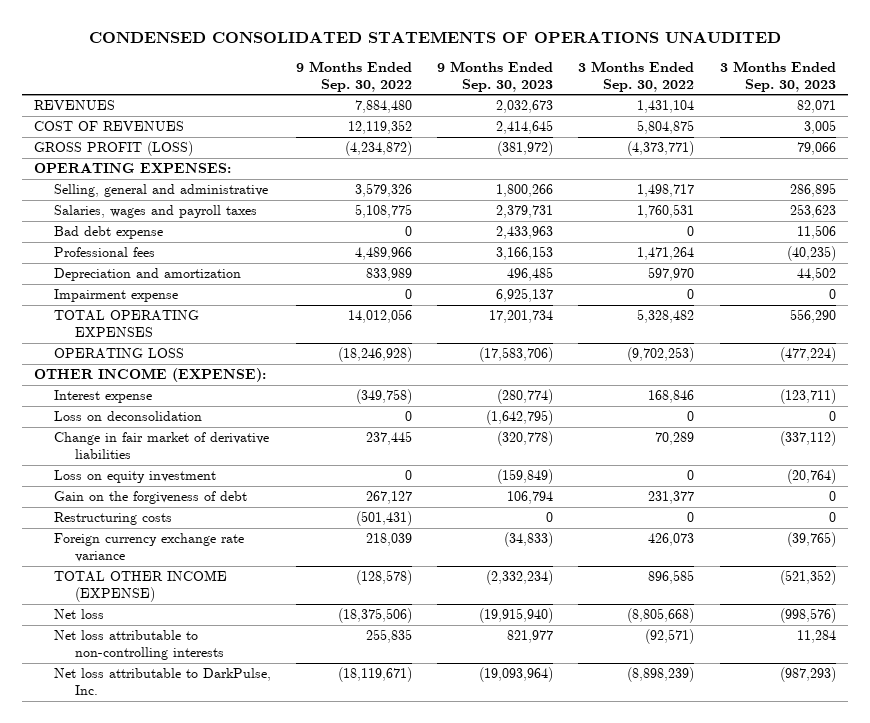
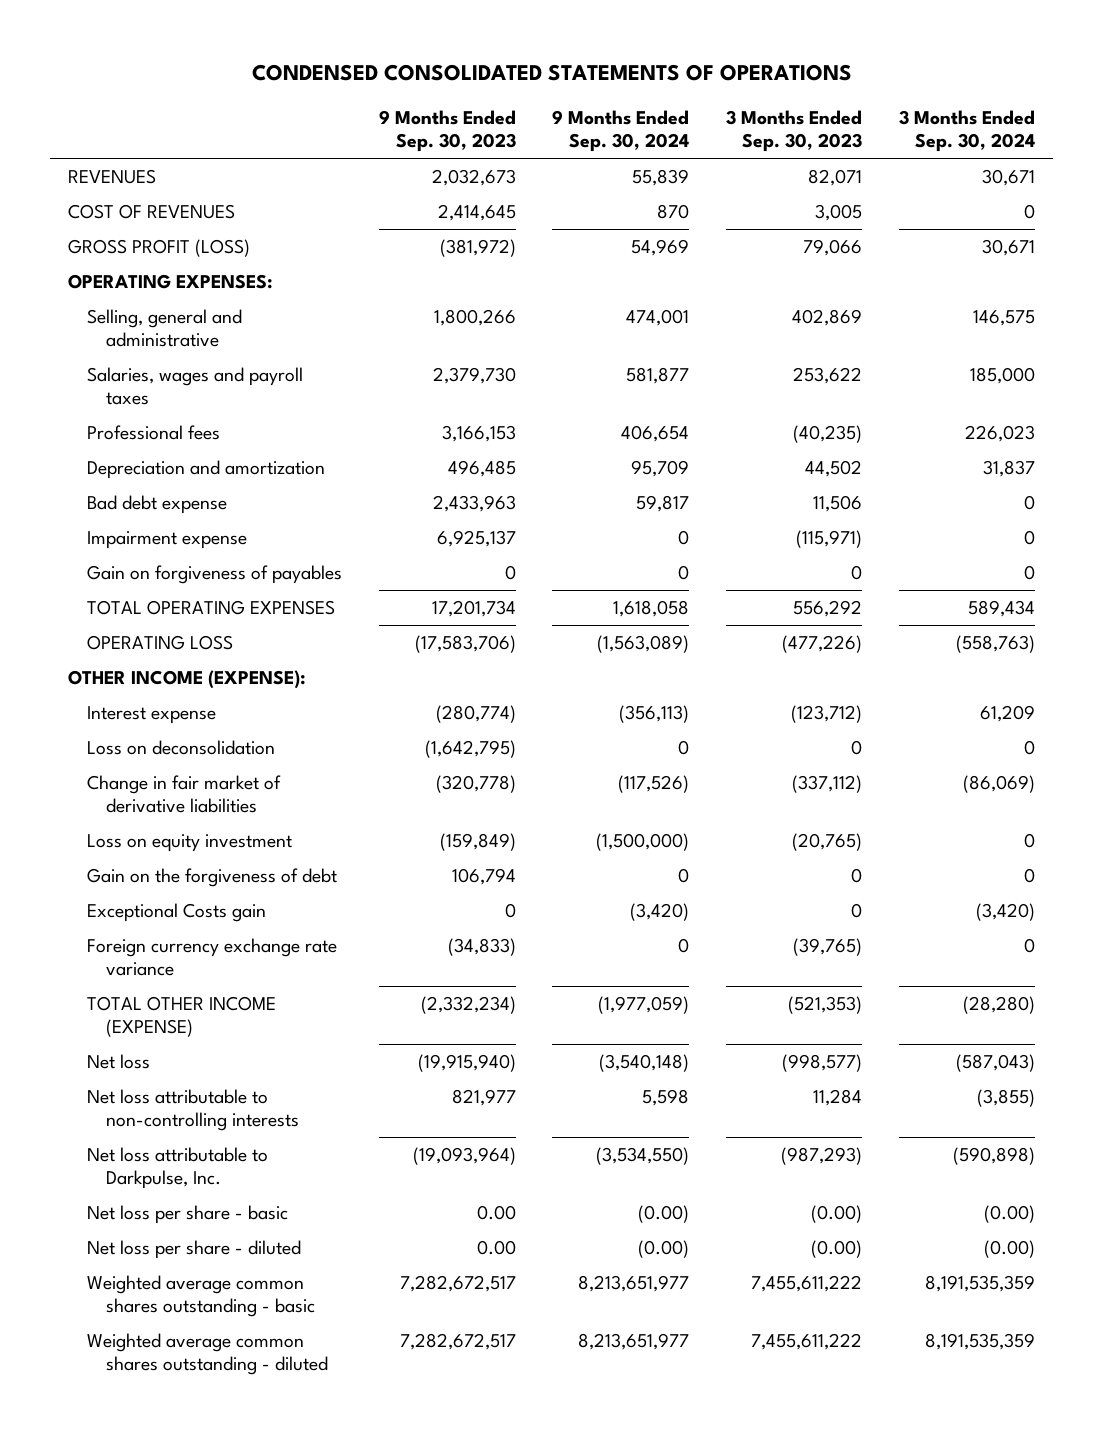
[88,30,781,43] CONDENSED CONSOLIDATED STATEMENTS OF OPERATIONS UNAUDITED -> [251,64,852,82] CONDENSED CONSOLIDATED STATEMENTS OF OPERATIONS
[296,60,413,92] 9 Months Ended Sep. 30, 2022 -> none
[578,60,695,92] 3 Months Ended Sep. 30, 2022 -> none
none -> [552,110,690,153] 9 Months Ended Sep. 30, 2024
none -> [898,110,1035,153] 3 Months Ended Sep. 30, 2024
[789,183,836,198] 286,895 -> [792,308,863,326] 402,869
[496,205,554,219] 2,379,731 -> [432,366,516,384] 2,379,730
[789,204,836,219] 253,623 -> [793,366,863,384] 253,622
[54,226,164,240] Bad debt expense -> [87,494,228,514] Bad debt expense
[828,289,836,300] 0 -> [796,529,863,548] (115,971)
none -> [87,564,343,584] Gain on forgiveness of payables
[789,309,836,324] 556,290 -> [793,599,863,617] 556,292
[779,347,836,363] (477,224) -> [782,634,863,653] (477,226)
[779,389,836,405] (123,711) -> [791,704,863,723] (123,712)
[786,469,836,485] (20,764) -> [792,832,863,851] (20,765)
[54,512,173,526] Restructuring costs -> none
none -> [87,902,267,922] Exceptional Costs gain
[779,570,836,586] (521,352) -> [788,995,863,1014] (521,353)
[779,608,836,624] (998,576) -> [782,1053,863,1072] (998,577)
[54,668,272,696] Net loss attributable to DarkPulse, Inc. -> [87,1146,269,1190] Net loss attributable to Darkpulse, Inc.
none -> [87,1204,289,1224] Net loss per share - basic
none -> [87,1239,302,1259] Net loss per share - diluted
none -> [87,1274,315,1318] Weighted average common shares outstanding - basic
none -> [87,1332,328,1376] Weighted average common shares outstanding - diluted

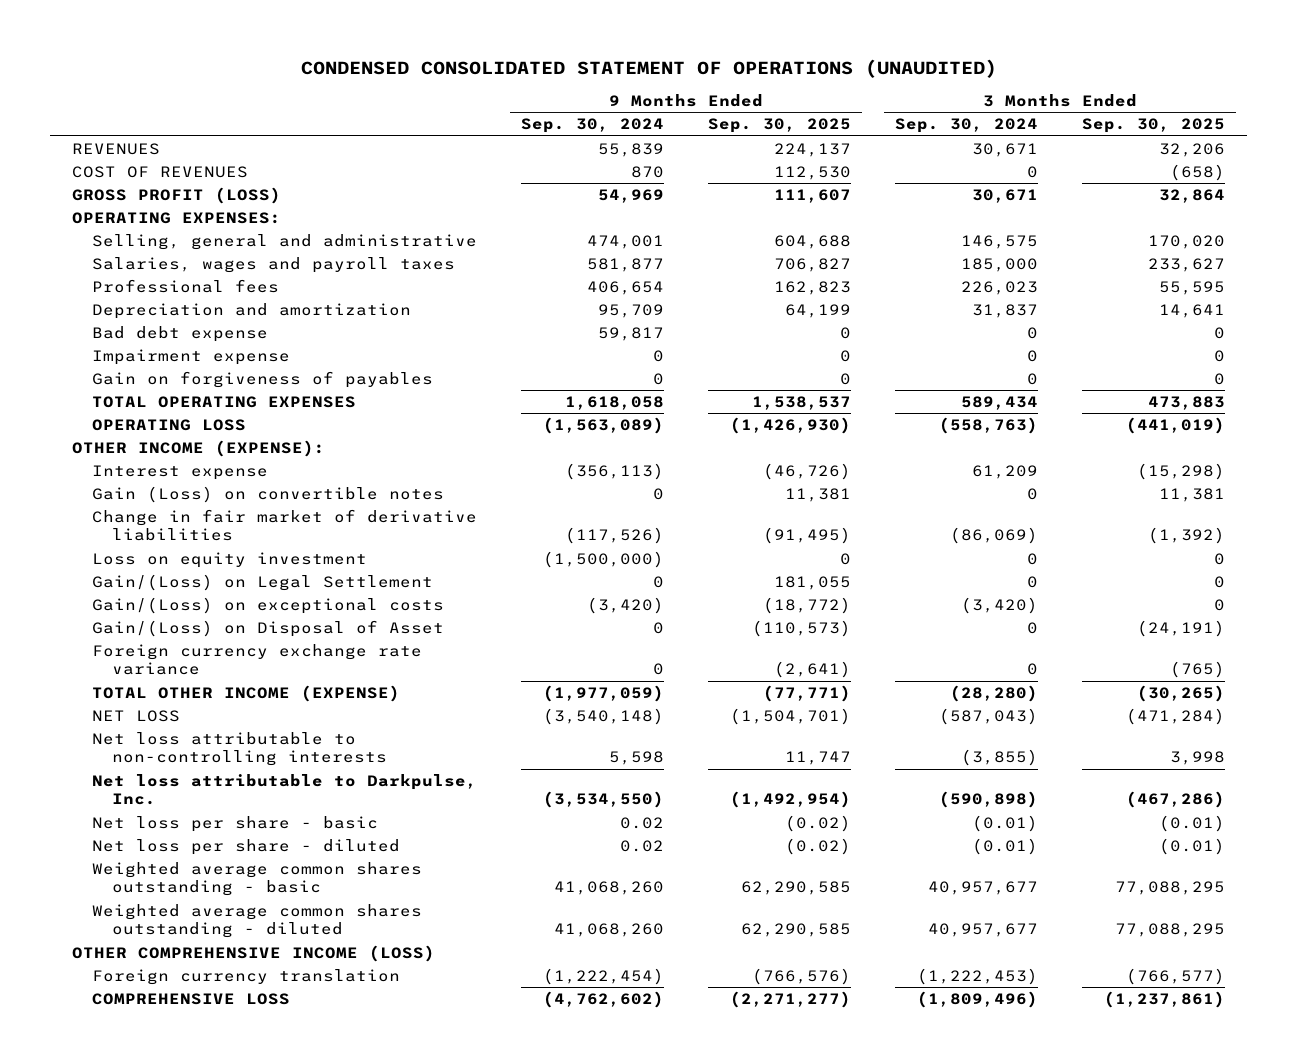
[251,64,852,82] CONDENSED CONSOLIDATED STATEMENTS OF OPERATIONS -> [300,58,997,78] CONDENSED CONSOLIDATED STATEMENT OF OPERATIONS (UNAUDITED)
[378,110,516,153] 9 Months Ended Sep. 30, 2023 -> none
[726,110,863,153] 3 Months Ended Sep. 30, 2023 -> none
none -> [707,118,851,134] Sep. 30, 2025
none -> [1081,118,1225,134] Sep. 30, 2025
[87,739,276,755] Loss on deconsolidation -> none
none -> [92,485,445,503] Gain (Loss) on convertible notes
[87,867,338,887] Gain on the forgiveness of debt -> none
none -> [92,573,434,591] Gain/(Loss) on Legal Settlement
[87,902,267,922] Exceptional Costs gain -> [92,596,445,614] Gain/(Loss) on exceptional costs
none -> [92,619,445,637] Gain/(Loss) on Disposal of Asset
[87,1053,151,1069] Net loss -> [92,709,181,722] NET LOSS
[638,1204,690,1223] (0.00) -> [619,816,664,829] 0.02
[983,1204,1035,1223] (0.00) -> [971,814,1038,832] (0.01)
[638,1239,690,1258] (0.00) -> [619,839,664,852] 0.02
[983,1239,1035,1258] (0.00) -> [971,837,1038,855] (0.01)
[578,1274,690,1292] 8,213,651,977 -> [553,881,664,896] 41,068,260
[924,1274,1035,1292] 8,191,535,359 -> [927,881,1038,896] 40,957,677
[578,1332,690,1350] 8,213,651,977 -> [553,923,664,938] 41,068,260
[924,1332,1035,1350] 8,191,535,359 -> [927,923,1038,938] 40,957,677
none -> [72,944,436,962] OTHER COMPREHENSIVE INCOME (LOSS)
none -> [92,968,401,985] Foreign currency translation
none -> [92,992,291,1005] COMPREHENSIVE LOSS

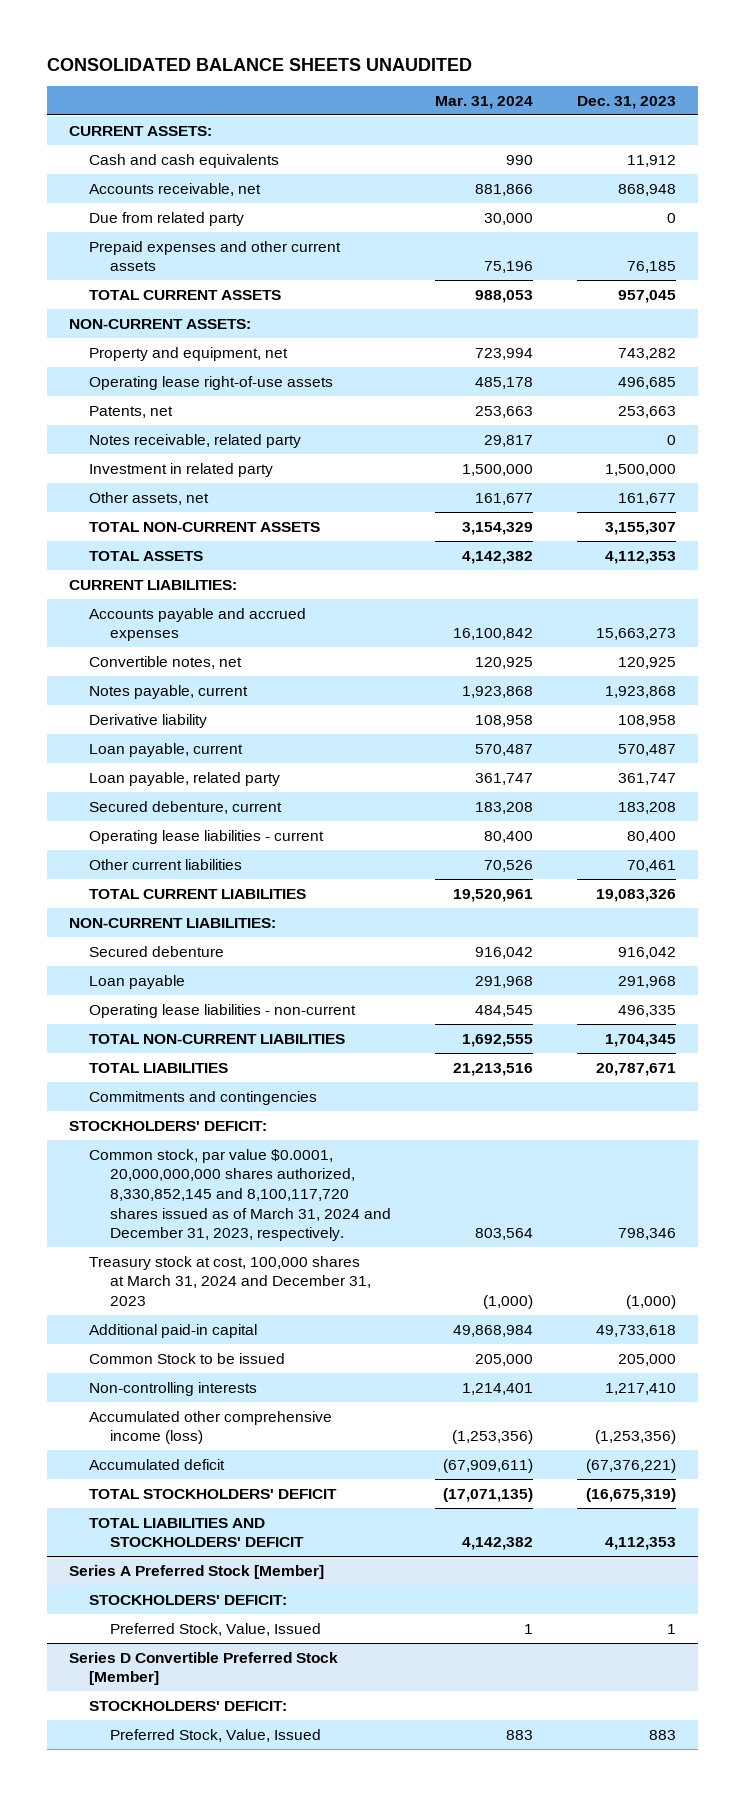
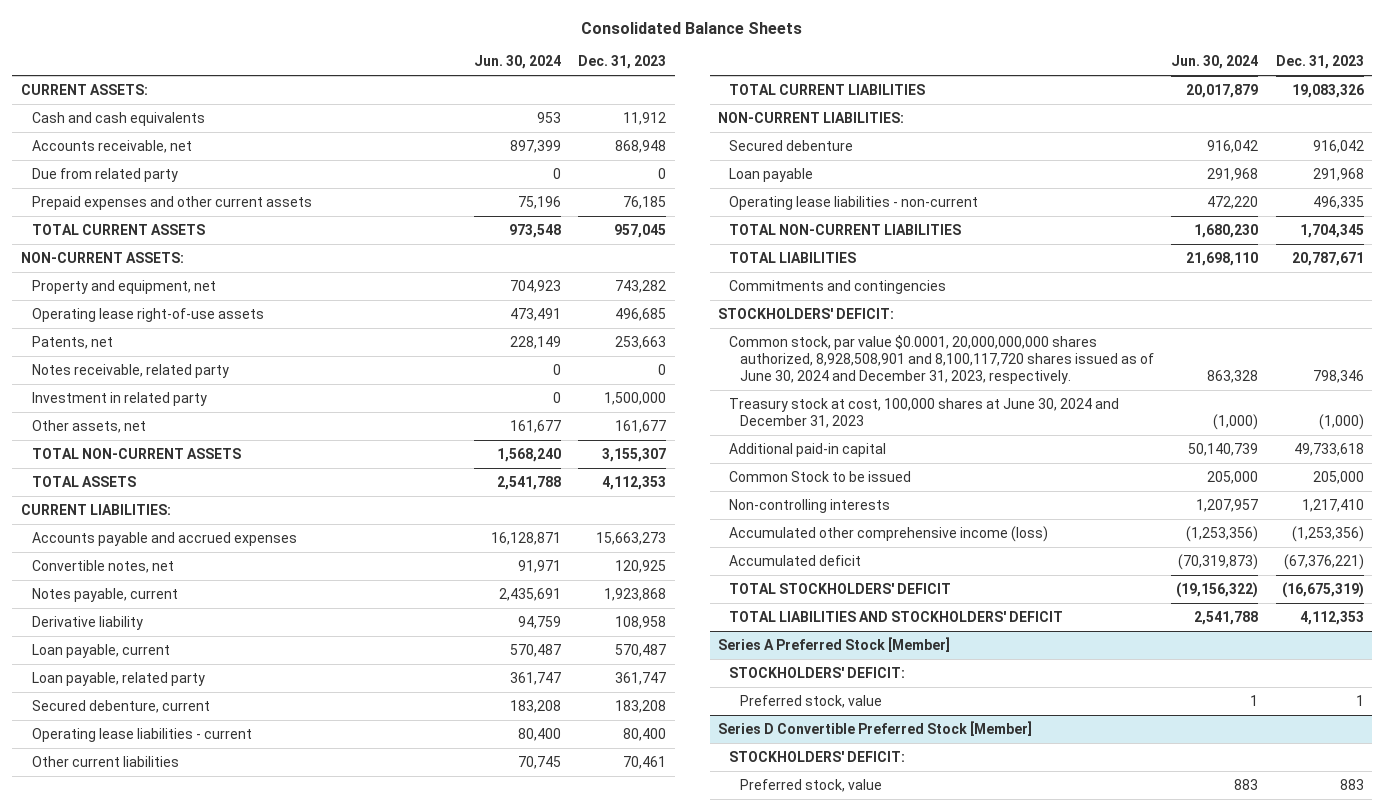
[46,57,472,71] CONSOLIDATED BALANCE SHEETS UNAUDITED -> [581,21,803,34] Consolidated Balance Sheets
[434,95,533,109] Mar. 31, 2024 -> none
none -> [473,55,561,70] Jun. 30, 2024
[89,1148,391,1242] Common stock, par value $0.0001, 20,000,000,000 shares authorized, 8,330,852,145 and 8,100,117,720 shares issued as of March 31, 2024 and December 31, 2023, respectively. -> [728,334,1154,384] Common stock, par value $0.0001, 20,000,000,000 shares authorized, 8,928,508,901 and 8,100,117,720 shares issued as of June 30, 2024 and December 31, 2023, respectively.
[89,1255,371,1306] Treasury stock at cost, 100,000 shares at March 31, 2024 and December 31, 2023 -> [728,397,1119,428] Treasury stock at cost, 100,000 shares at June 30, 2024 and December 31, 2023
[109,1622,321,1636] Preferred Stock, Value, Issued -> [739,694,882,708] Preferred stock, value
[109,1728,321,1742] Preferred Stock, Value, Issued -> [739,778,882,792] Preferred stock, value

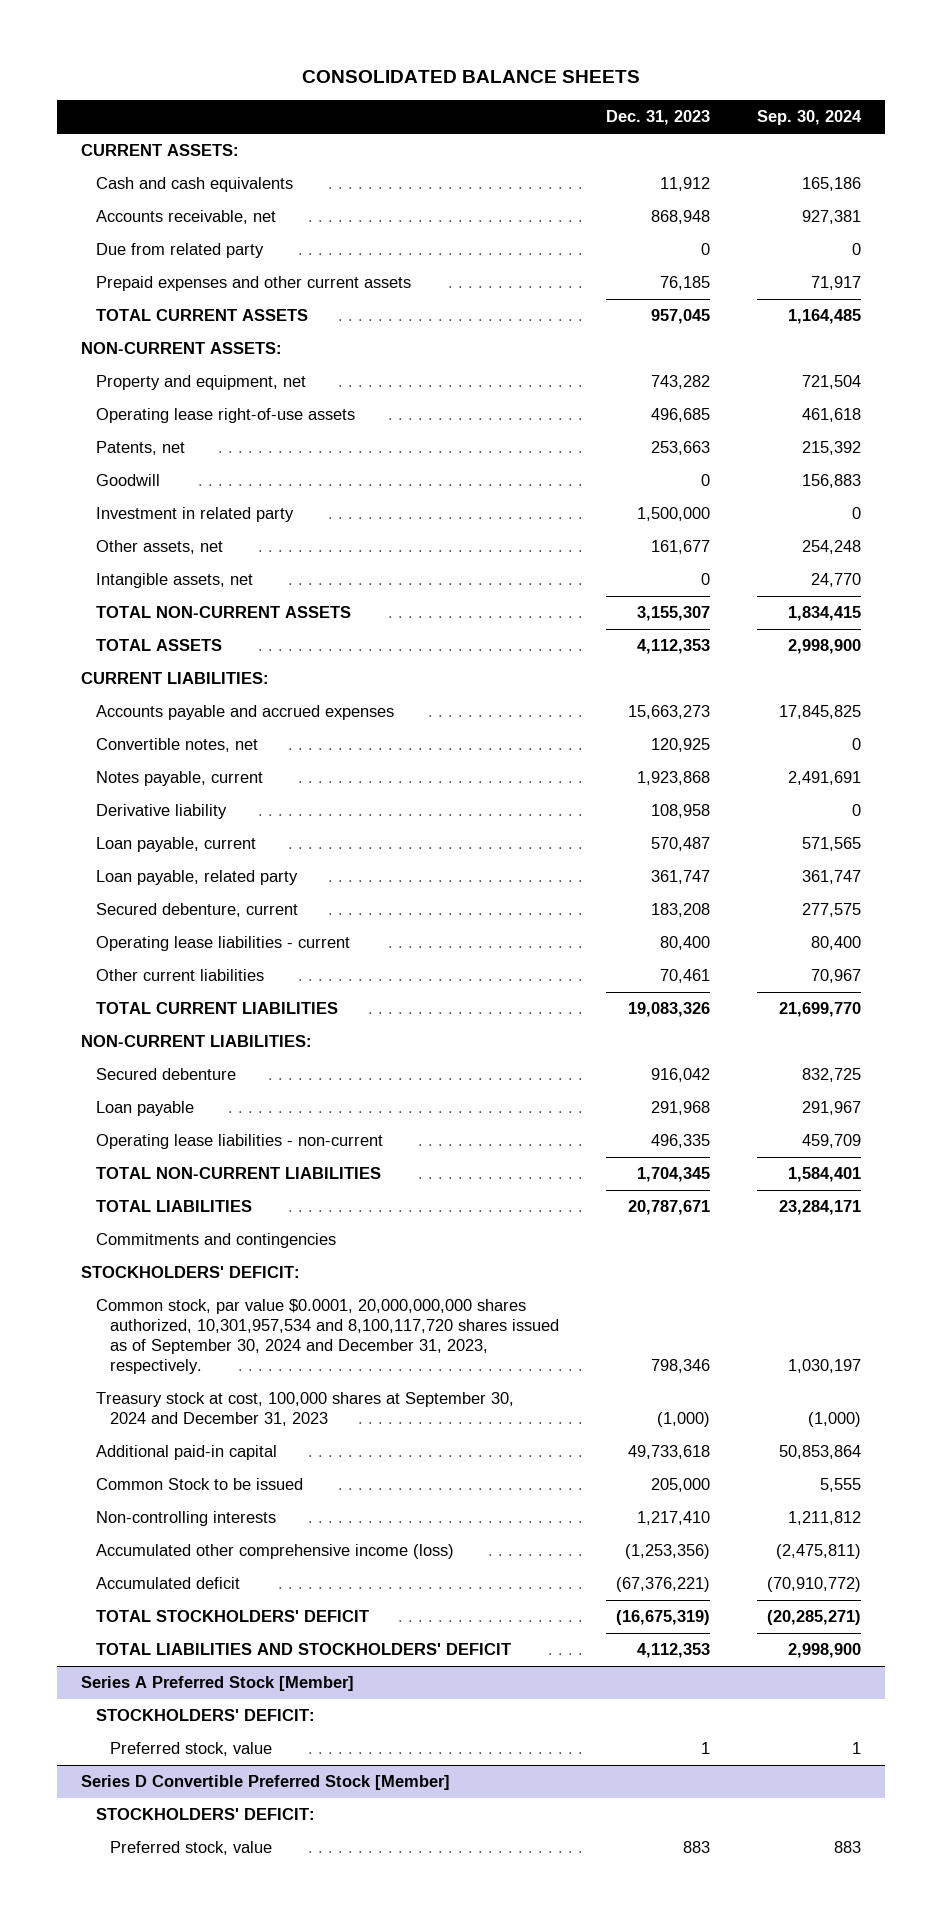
[581,21,803,34] Consolidated Balance Sheets -> [301,70,640,84] CONSOLIDATED BALANCE SHEETS
[473,55,561,70] Jun. 30, 2024 -> none
none -> [757,110,863,126] Sep. 30, 2024
[31,363,229,378] Notes receivable, related party -> none
none -> [95,474,160,487] Goodwill
none -> [95,573,253,589] Intangible assets, net
[728,334,1154,384] Common stock, par value $0.0001, 20,000,000,000 shares authorized, 8,928,508,901 and 8,100,117,720 shares issued as of June 30, 2024 and December 31, 2023, respectively. -> [95,1299,560,1374] Common stock, par value $0.0001, 20,000,000,000 shares authorized, 10,301,957,534 and 8,100,117,720 shares issued as of September 30, 2024 and December 31, 2023, respectively.
[728,397,1119,428] Treasury stock at cost, 100,000 shares at June 30, 2024 and December 31, 2023 -> [95,1392,514,1427] Treasury stock at cost, 100,000 shares at September 30, 2024 and December 31, 2023

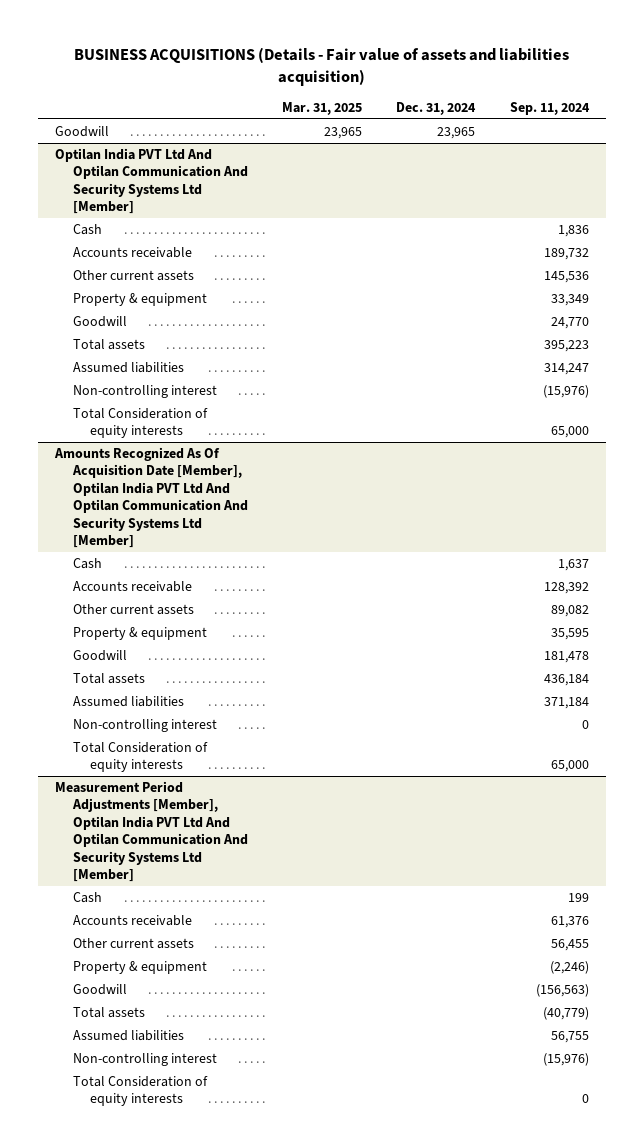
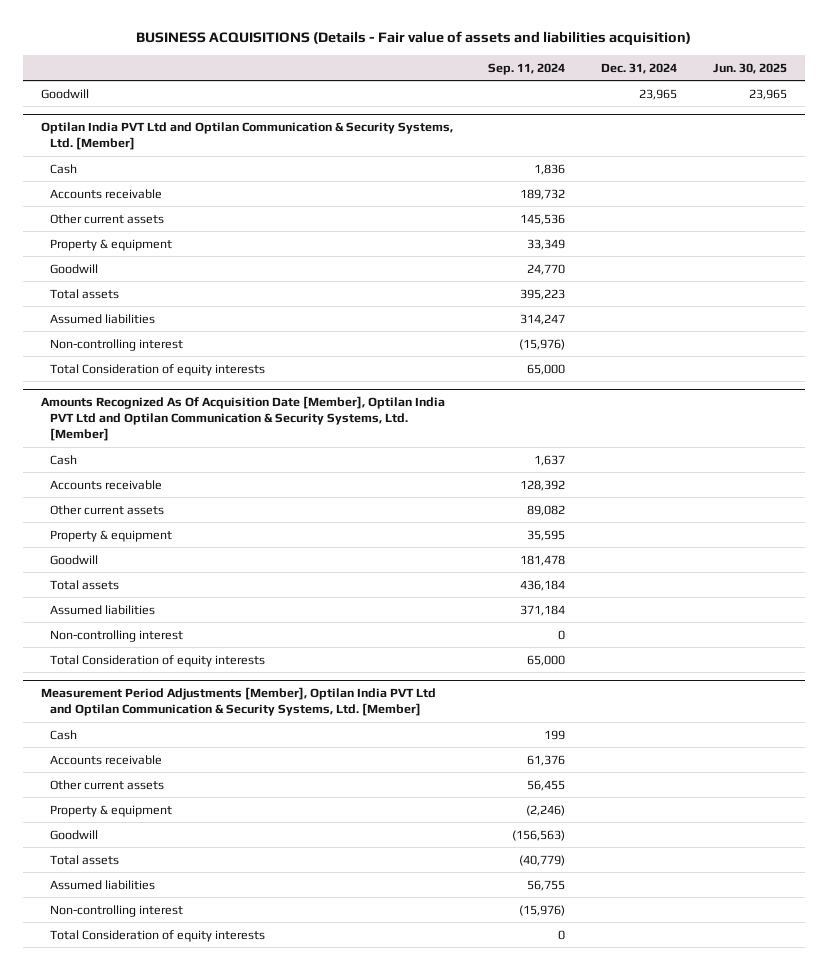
[282,102,363,116] Mar. 31, 2025 -> none
none -> [712,62,787,74] Jun. 30, 2025
[55,147,248,215] Optilan India PVT Ltd And Optilan Communication And Security Systems Ltd [Member] -> [40,121,453,150] Optilan India PVT Ltd and Optilan Communication & Security Systems, Ltd. [Member]
[54,446,248,549] Amounts Recognized As Of Acquisition Date [Member], Optilan India PVT Ltd And Optilan Communication And Security Systems Ltd [Member] -> [40,395,445,441] Amounts Recognized As Of Acquisition Date [Member], Optilan India PVT Ltd and Optilan Communication & Security Systems, Ltd. [Member]
[55,780,248,883] Measurement Period Adjustments [Member], Optilan India PVT Ltd And Optilan Communication And Security Systems Ltd [Member] -> [40,686,436,716] Measurement Period Adjustments [Member], Optilan India PVT Ltd and Optilan Communication & Security Systems, Ltd. [Member]

